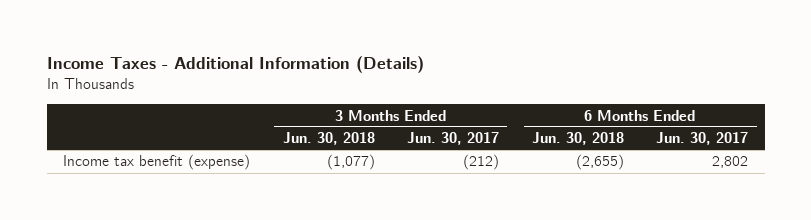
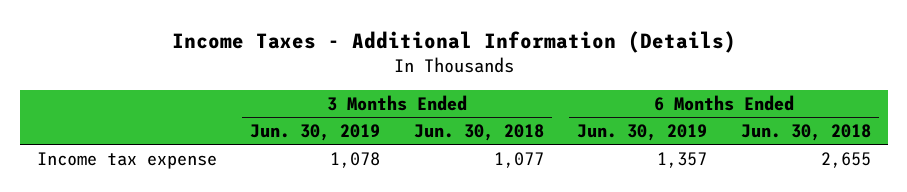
[407,132,500,146] Jun. 30, 2017 -> none
[656,132,749,146] Jun. 30, 2017 -> none
none -> [250,123,381,141] Jun. 30, 2019
none -> [577,123,708,141] Jun. 30, 2019
[62,154,250,171] Income tax benefit (expense) -> [36,151,217,169] Income tax expense
[326,154,375,171] (1,077) -> [493,151,544,168] 1,077
[575,154,624,171] (2,655) -> [820,151,871,168] 2,655

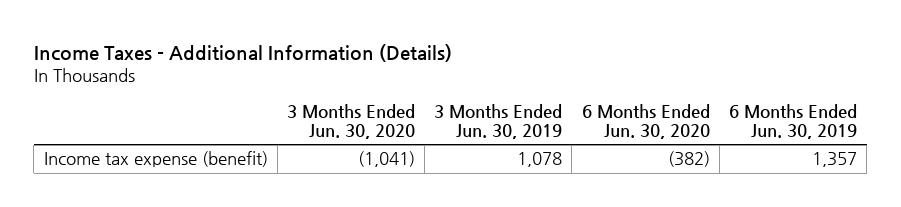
[413,123,544,141] Jun. 30, 2018 -> none
[740,123,871,141] Jun. 30, 2018 -> none
none -> [286,103,415,140] 3 Months Ended Jun. 30, 2020
none -> [581,103,710,140] 6 Months Ended Jun. 30, 2020
[36,151,217,169] Income tax expense -> [43,151,268,168] Income tax expense (benefit)

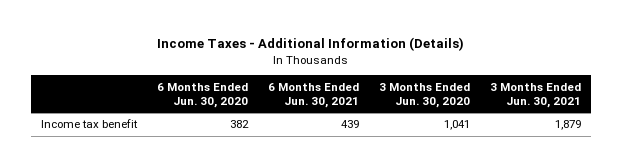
[434,103,563,140] 3 Months Ended Jun. 30, 2019 -> none
[729,103,858,140] 6 Months Ended Jun. 30, 2019 -> none
none -> [268,82,360,108] 6 Months Ended Jun. 30, 2021
none -> [490,82,582,108] 3 Months Ended Jun. 30, 2021
[43,151,268,168] Income tax expense (benefit) -> [40,119,138,129] Income tax benefit
[357,151,415,168] (1,041) -> [444,120,471,131] 1,041
[667,151,710,168] (382) -> [229,120,249,129] 382

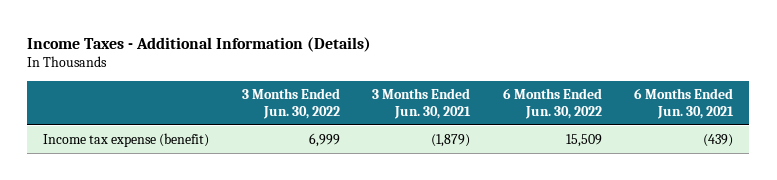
[156,82,248,108] 6 Months Ended Jun. 30, 2020 -> none
[379,82,471,108] 3 Months Ended Jun. 30, 2020 -> none
none -> [241,88,340,120] 3 Months Ended Jun. 30, 2022
none -> [502,88,602,120] 6 Months Ended Jun. 30, 2022
[40,119,138,129] Income tax benefit -> [43,132,210,147] Income tax expense (benefit)
[341,120,360,129] 439 -> [703,133,734,147] (439)
[555,120,582,131] 1,879 -> [431,133,471,147] (1,879)

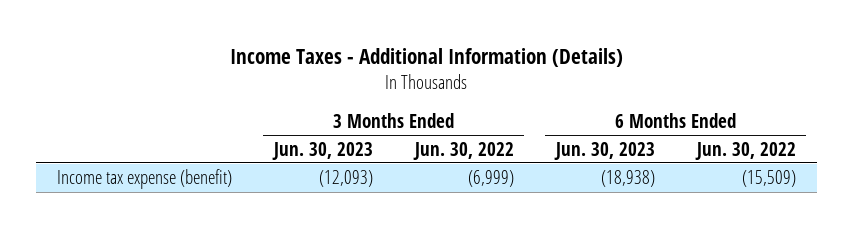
[372,88,472,120] 3 Months Ended Jun. 30, 2021 -> none
[634,88,735,120] 6 Months Ended Jun. 30, 2021 -> none
none -> [271,141,373,160] Jun. 30, 2023
none -> [553,141,655,160] Jun. 30, 2023
[308,132,340,147] 6,999 -> [467,170,514,188] (6,999)
[565,133,602,147] 15,509 -> [741,170,796,188] (15,509)

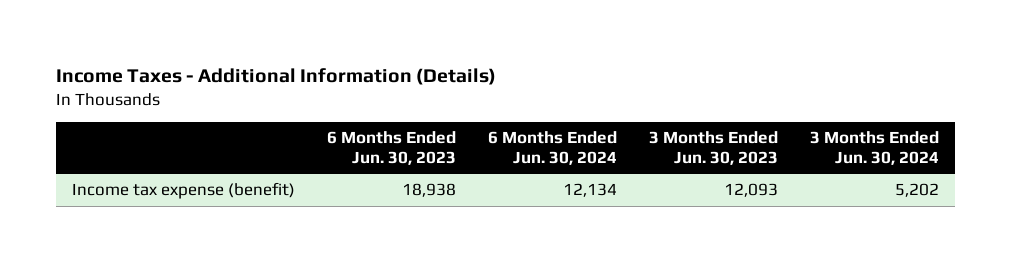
[412,141,514,160] Jun. 30, 2022 -> none
[694,141,796,160] Jun. 30, 2022 -> none
none -> [488,131,618,165] 6 Months Ended Jun. 30, 2024
none -> [810,131,940,165] 3 Months Ended Jun. 30, 2024
[318,170,373,188] (12,093) -> [724,183,779,198] 12,093
[600,170,655,188] (18,938) -> [401,183,456,198] 18,938

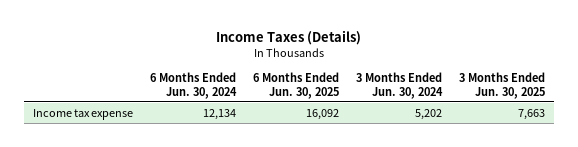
[55,67,496,85] Income Taxes - Additional Information (Details) -> [216,29,362,45] Income Taxes (Details)
[326,131,456,165] 6 Months Ended Jun. 30, 2023 -> none
[649,131,779,165] 3 Months Ended Jun. 30, 2023 -> none
none -> [253,71,340,99] 6 Months Ended Jun. 30, 2025
none -> [459,71,546,99] 3 Months Ended Jun. 30, 2025
[71,182,295,200] Income tax expense (benefit) -> [32,108,133,120] Income tax expense

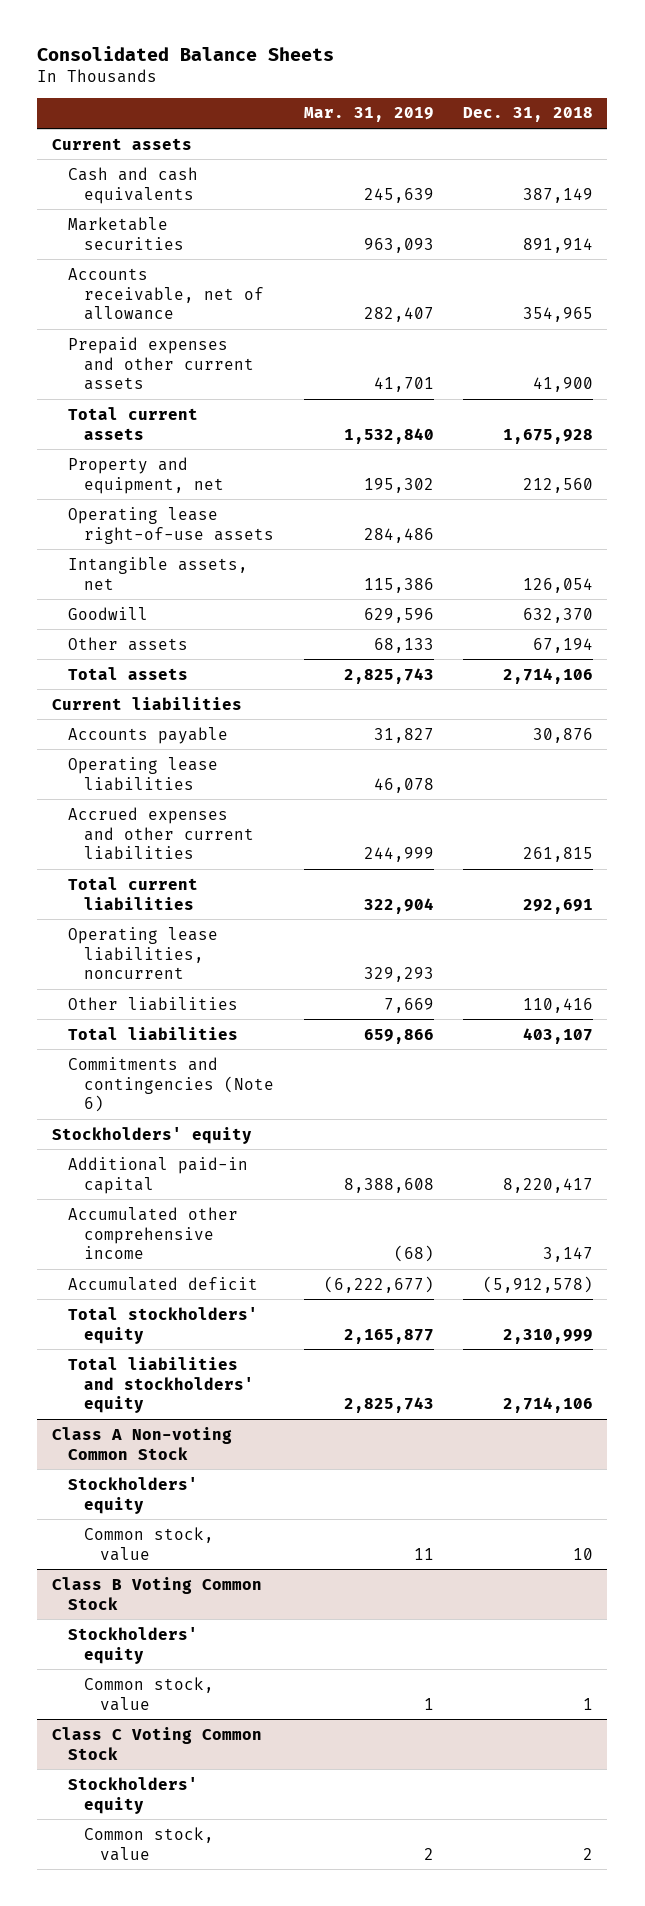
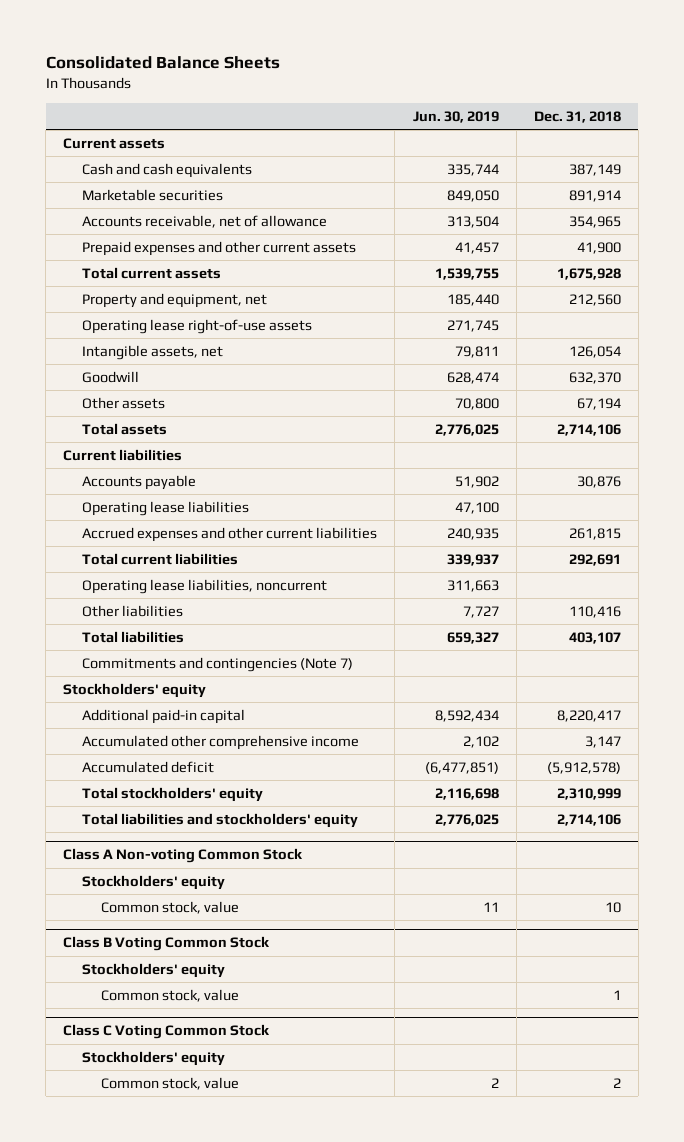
[303,107,434,123] Mar. 31, 2019 -> none
none -> [412,110,499,123] Jun. 30, 2019
[68,1056,275,1113] Commitments and contingencies (Note 6) -> [82,656,354,672] Commitments and contingencies (Note 7)

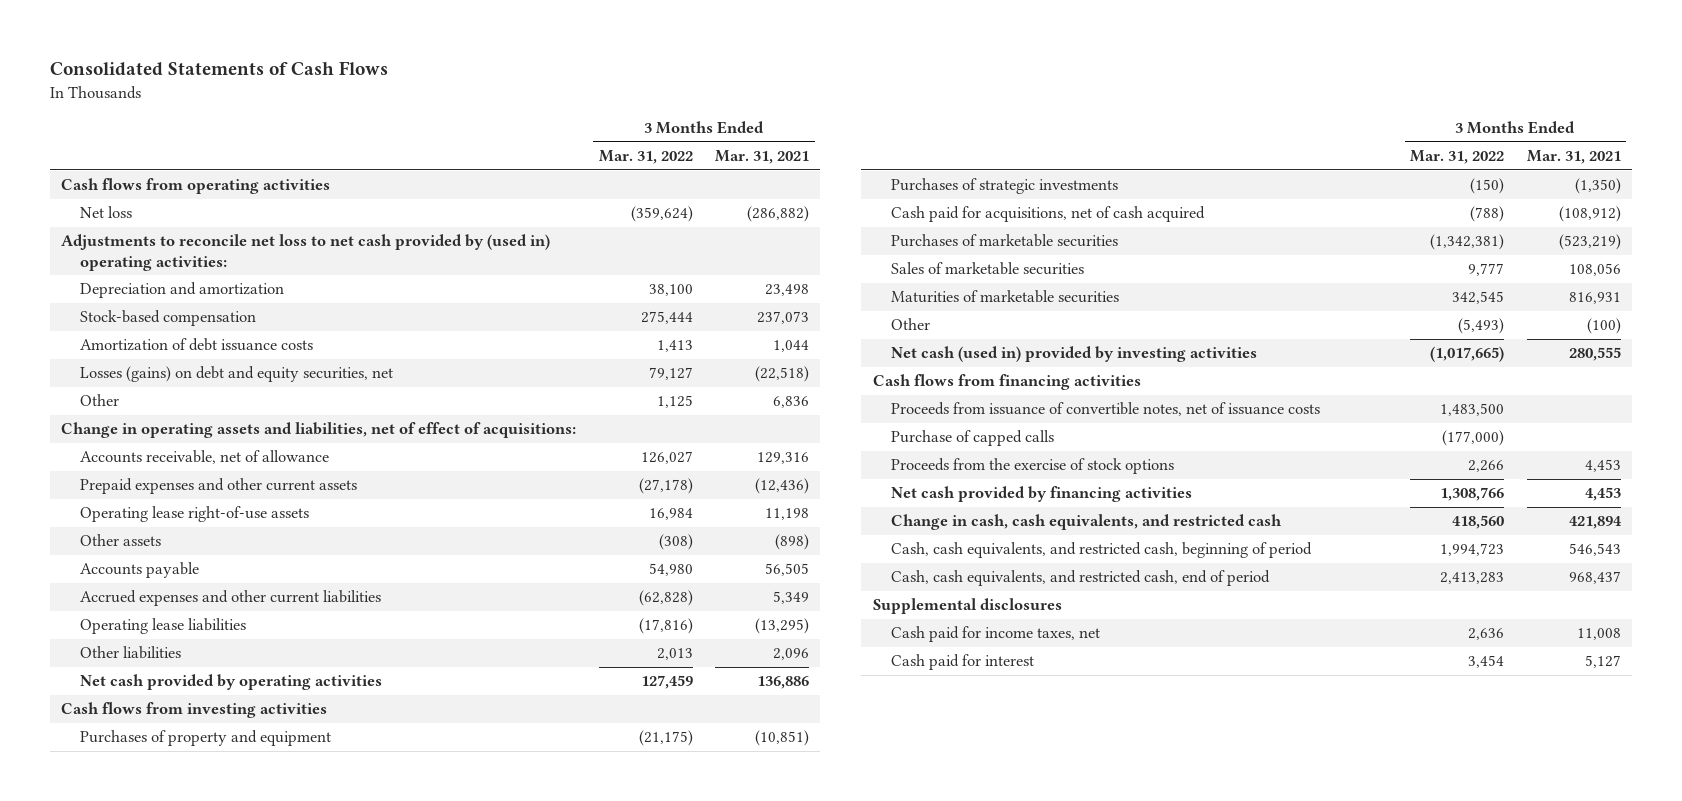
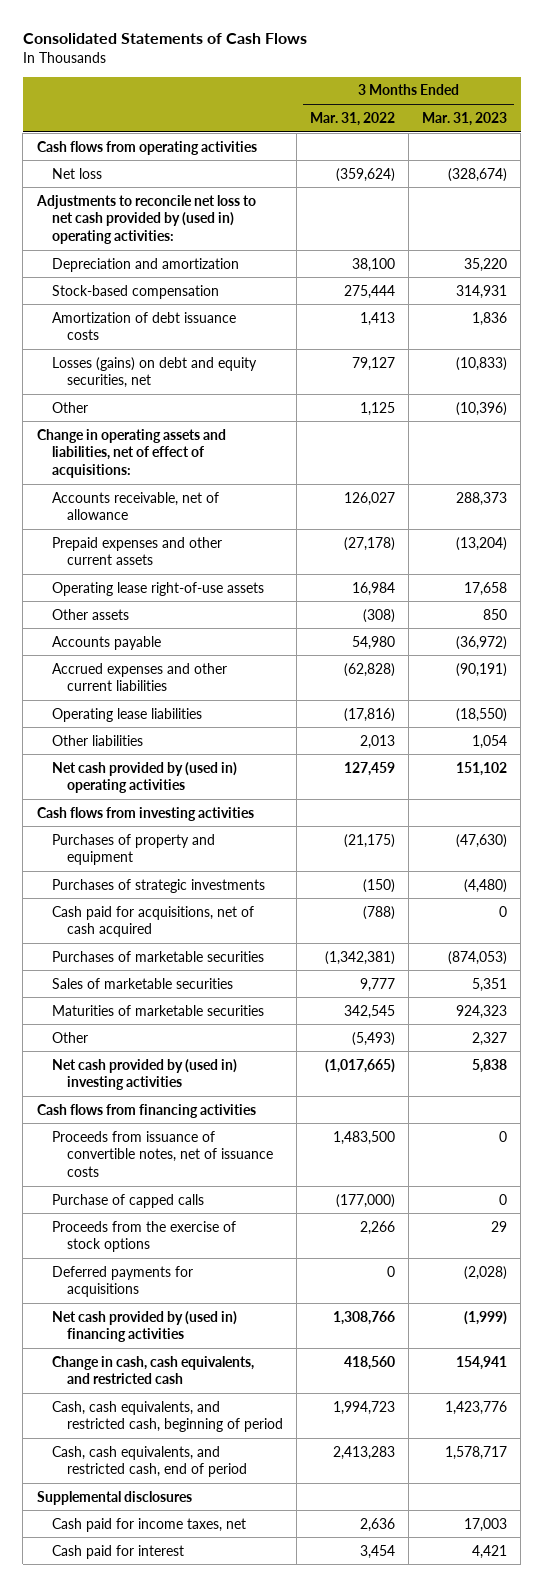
[715,150,810,165] Mar. 31, 2021 -> none
none -> [422,111,508,126] Mar. 31, 2023
[79,674,382,691] Net cash provided by operating activities -> [51,761,237,794] Net cash provided by (used in) operating activities
[891,346,1258,363] Net cash (used in) provided by investing activities -> [51,1058,237,1091] Net cash provided by (used in) investing activities
none -> [51,1265,193,1298] Deferred payments for acquisitions
[891,486,1193,503] Net cash provided by financing activities -> [51,1310,237,1343] Net cash provided by (used in) financing activities

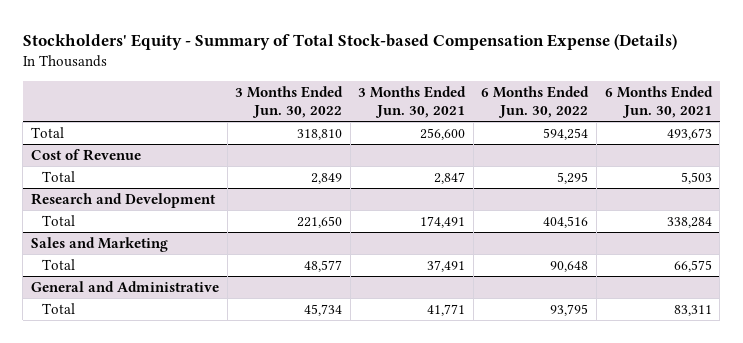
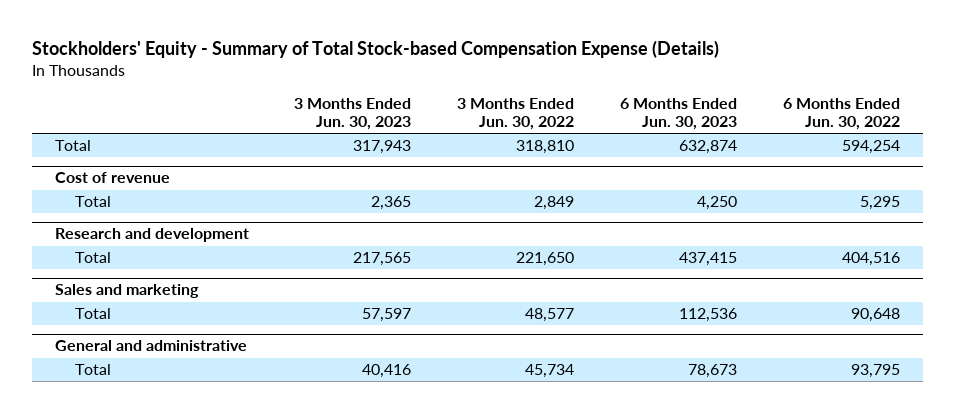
[358,85,467,118] 3 Months Ended Jun. 30, 2021 -> none
[604,85,713,118] 6 Months Ended Jun. 30, 2021 -> none
none -> [294,97,412,131] 3 Months Ended Jun. 30, 2023
none -> [619,97,737,131] 6 Months Ended Jun. 30, 2023
[30,148,141,161] Cost of Revenue -> [54,172,170,184] Cost of revenue
[30,192,216,208] Research and Development -> [54,228,249,243] Research and development
[30,236,168,252] Sales and Marketing -> [54,284,199,299] Sales and marketing
[30,280,219,292] General and Administrative -> [54,340,247,352] General and administrative

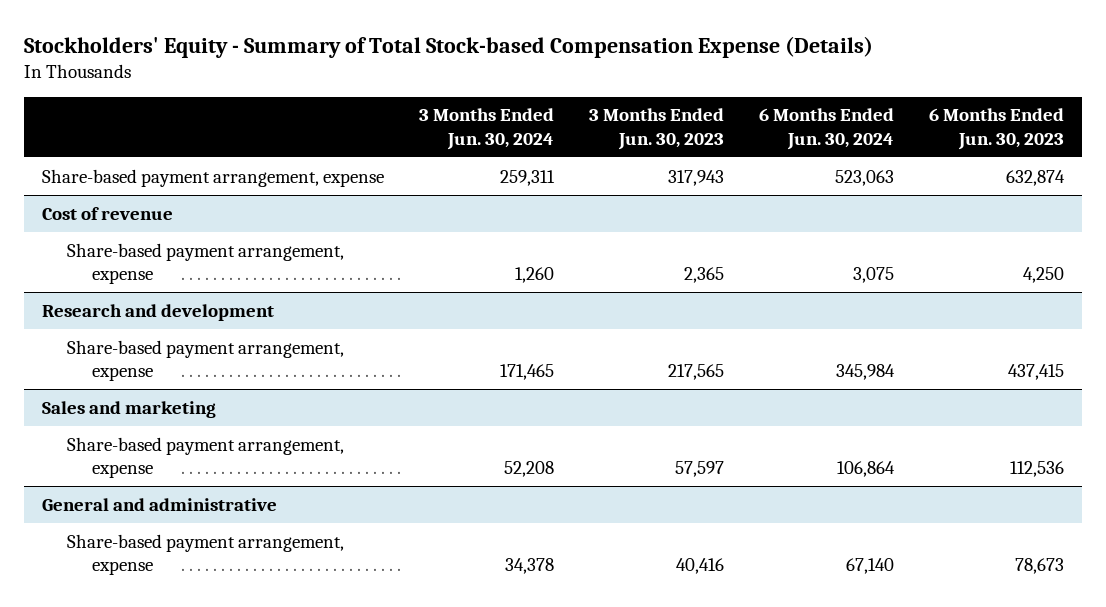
[457,97,575,131] 3 Months Ended Jun. 30, 2022 -> none
[782,97,900,131] 6 Months Ended Jun. 30, 2022 -> none
none -> [418,108,554,150] 3 Months Ended Jun. 30, 2024
none -> [759,108,895,150] 6 Months Ended Jun. 30, 2024
[54,140,91,152] Total -> [41,168,384,187] Share-based payment arrangement, expense
[75,196,112,208] Total -> [67,242,345,284] Share-based payment arrangement, expense
[75,252,112,264] Total -> [67,339,345,381] Share-based payment arrangement, expense
[75,308,112,320] Total -> [67,436,345,478] Share-based payment arrangement, expense
[75,364,112,376] Total -> [67,533,345,575] Share-based payment arrangement, expense

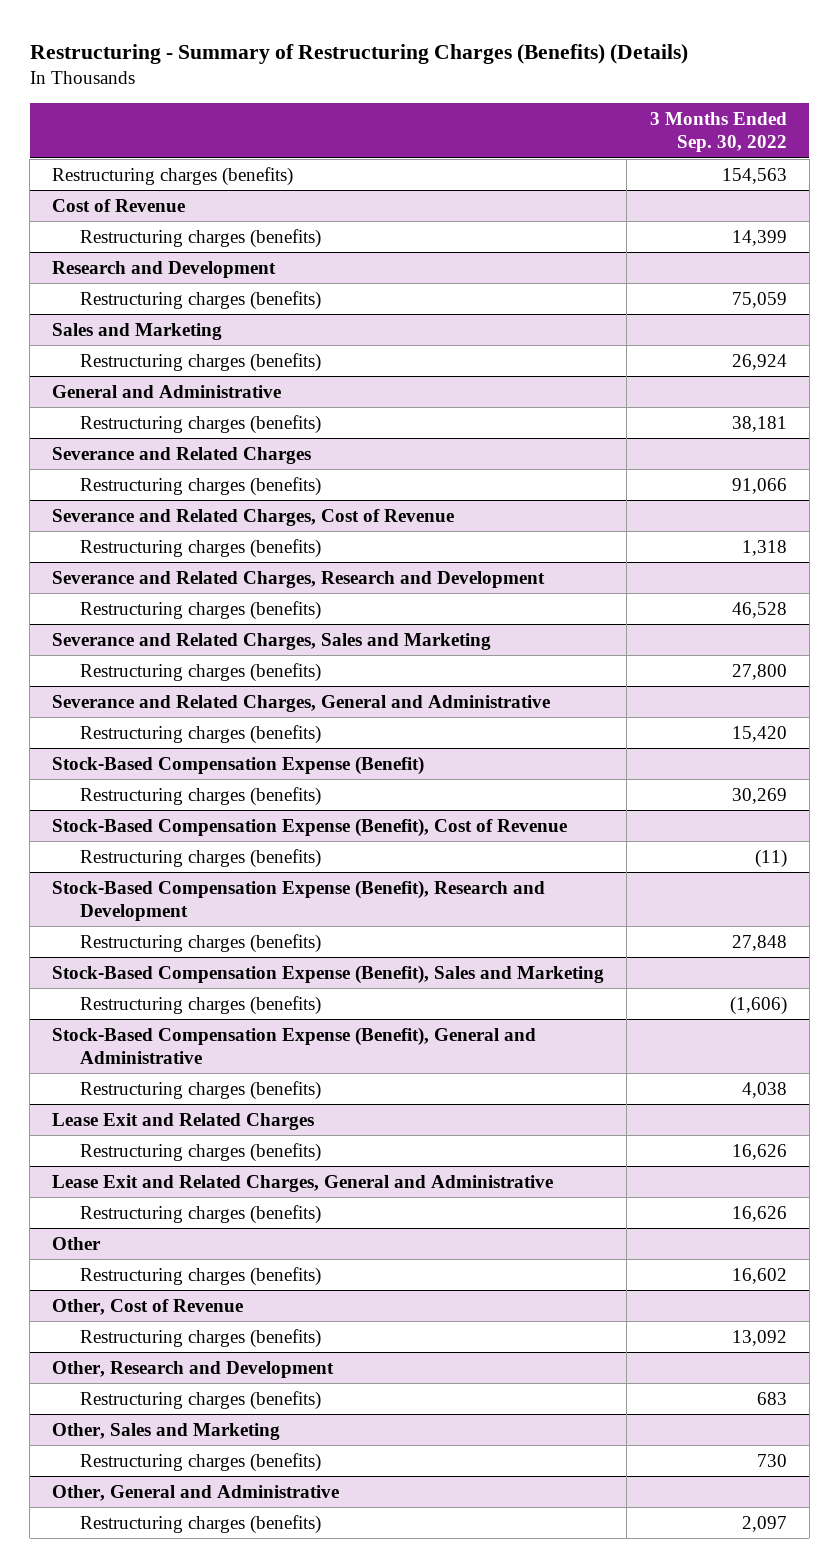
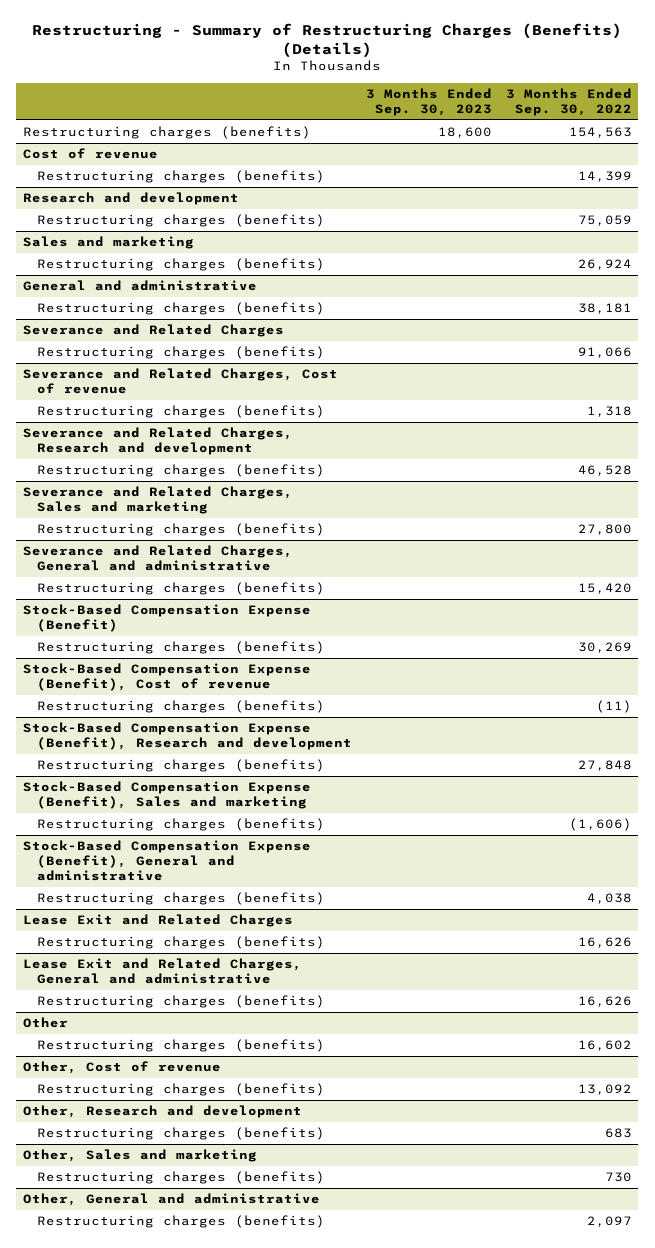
none -> [365,88,492,116] 3 Months Ended Sep. 30, 2023
[52,198,186,212] Cost of Revenue -> [23,148,159,160] Cost of revenue
[52,260,277,278] Research and Development -> [23,192,240,206] Research and development
[52,322,223,340] Sales and Marketing -> [23,236,195,250] Sales and marketing
[52,384,282,398] General and Administrative -> [23,280,258,292] General and administrative
[52,508,455,526] Severance and Related Charges, Cost of Revenue -> [23,368,339,395] Severance and Related Charges, Cost of revenue
[52,570,546,588] Severance and Related Charges, Research and Development -> [23,427,294,456] Severance and Related Charges, Research and development
[52,632,492,650] Severance and Related Charges, Sales and Marketing -> [23,486,294,515] Severance and Related Charges, Sales and marketing
[52,694,551,712] Severance and Related Charges, General and Administrative -> [23,545,294,572] Severance and Related Charges, General and administrative
[52,817,568,837] Stock-Based Compensation Expense (Benefit), Cost of Revenue -> [23,663,312,692] Stock-Based Compensation Expense (Benefit), Cost of revenue
[52,879,546,921] Stock-Based Compensation Expense (Benefit), Research and Development -> [23,722,353,751] Stock-Based Compensation Expense (Benefit), Research and development
[52,964,605,984] Stock-Based Compensation Expense (Benefit), Sales and Marketing -> [23,781,312,810] Stock-Based Compensation Expense (Benefit), Sales and marketing
[52,1026,537,1064] Stock-Based Compensation Expense (Benefit), General and Administrative -> [23,840,312,882] Stock-Based Compensation Expense (Benefit), General and administrative
[52,1174,554,1192] Lease Exit and Related Charges, General and Administrative -> [23,958,303,985] Lease Exit and Related Charges, General and administrative
[52,1298,244,1315] Other, Cost of Revenue -> [23,1061,222,1075] Other, Cost of revenue
[52,1360,335,1378] Other, Research and Development -> [23,1105,303,1119] Other, Research and development
[52,1422,281,1440] Other, Sales and Marketing -> [23,1149,258,1163] Other, Sales and marketing
[52,1484,340,1501] Other, General and Administrative -> [23,1193,321,1207] Other, General and administrative

